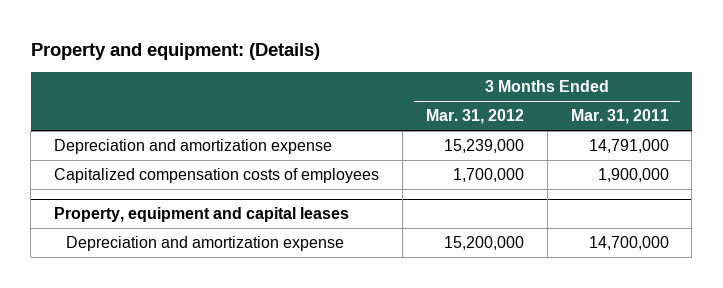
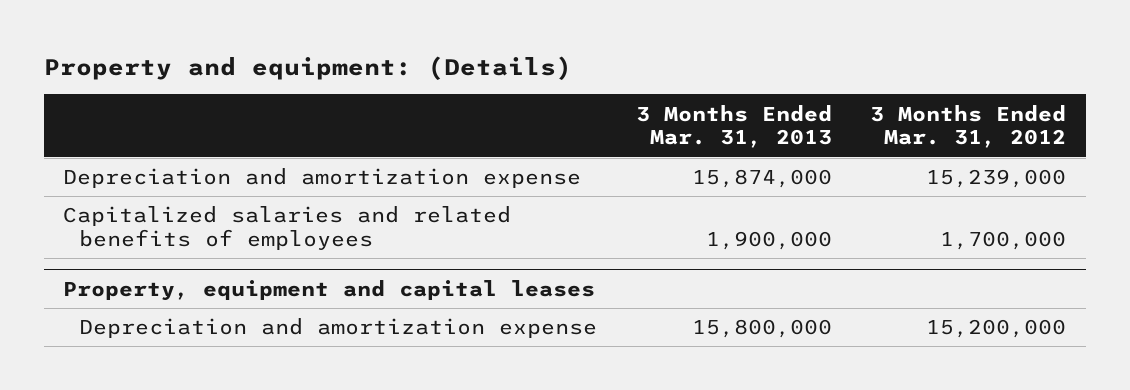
[570,109,669,125] Mar. 31, 2011 -> none
none -> [635,104,832,149] 3 Months Ended Mar. 31, 2013
[53,168,379,184] Capitalized compensation costs of employees -> [63,206,512,250] Capitalized salaries and related benefits of employees

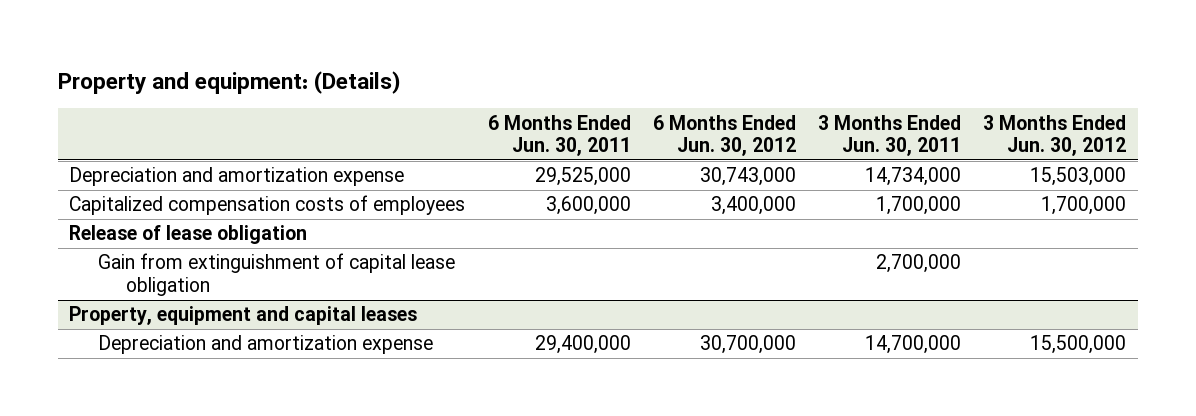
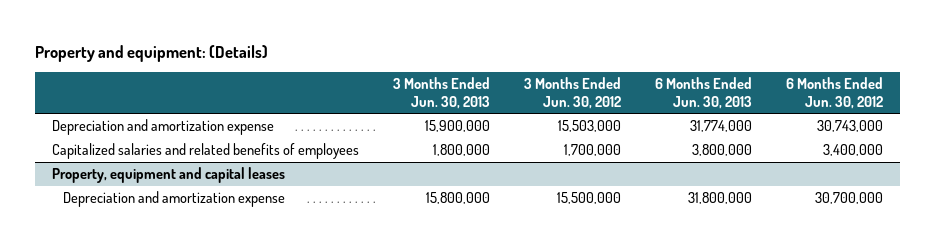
[487,114,631,157] 6 Months Ended Jun. 30, 2011 -> none
[818,114,962,157] 3 Months Ended Jun. 30, 2011 -> none
none -> [393,76,491,109] 3 Months Ended Jun. 30, 2013
none -> [655,76,753,109] 6 Months Ended Jun. 30, 2013
[69,225,308,245] Release of lease obligation -> none
[97,253,455,297] Gain from extinguishment of capital lease obligation -> none
[69,195,466,216] Capitalized compensation costs of employees -> [52,143,360,160] Capitalized salaries and related benefits of employees

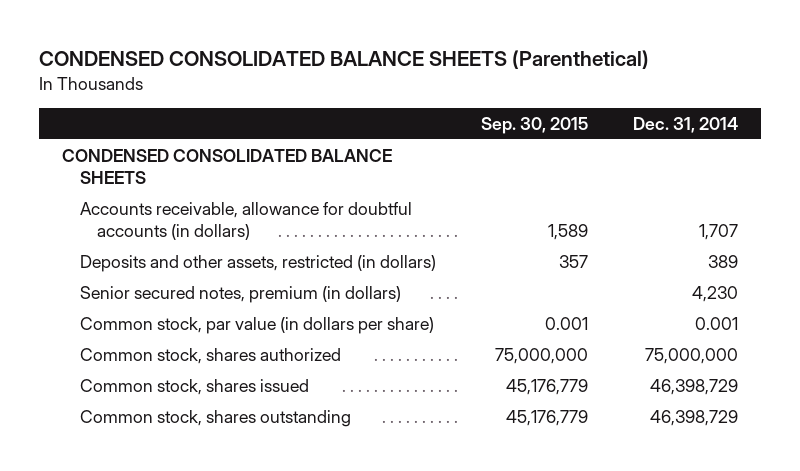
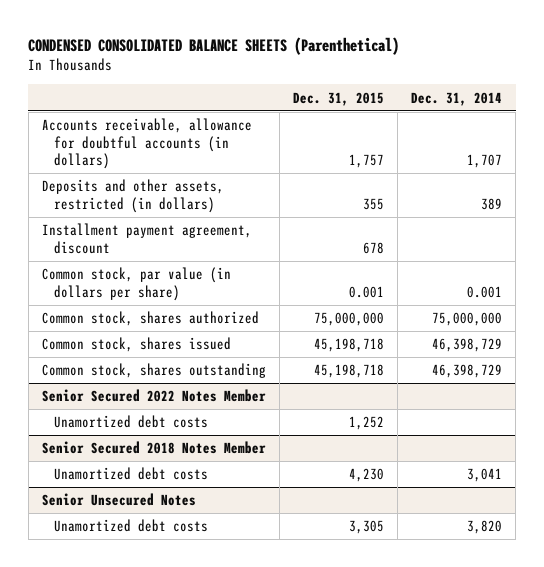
[480,116,588,134] Sep. 30, 2015 -> none
none -> [293,91,385,106] Dec. 31, 2015
[61,148,392,185] CONDENSED CONSOLIDATED BALANCE SHEETS -> none
[79,285,401,303] Senior secured notes, premium (in dollars) -> none
none -> [41,223,252,254] Installment payment agreement, discount
none -> [41,389,266,403] Senior Secured 2022 Notes Member
none -> [53,415,208,429] Unamortized debt costs
none -> [41,441,266,455] Senior Secured 2018 Notes Member
none -> [53,467,208,481] Unamortized debt costs
none -> [41,493,196,507] Senior Unsecured Notes
none -> [53,519,208,533] Unamortized debt costs

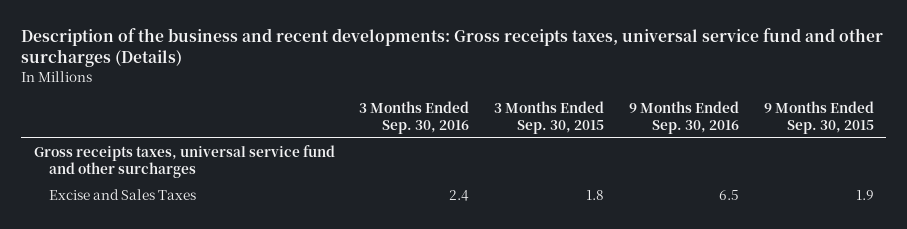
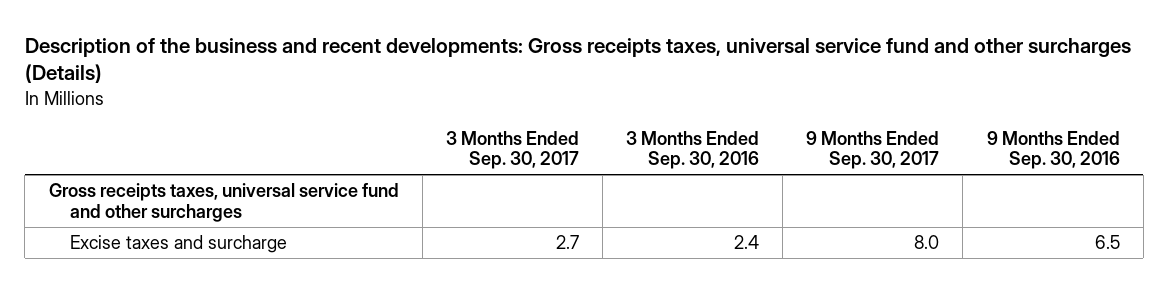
[494,100,605,134] 3 Months Ended Sep. 30, 2015 -> none
[763,100,874,134] 9 Months Ended Sep. 30, 2015 -> none
none -> [445,130,579,170] 3 Months Ended Sep. 30, 2017
none -> [806,130,940,170] 9 Months Ended Sep. 30, 2017
[49,188,197,200] Excise and Sales Taxes -> [69,235,287,254] Excise taxes and surcharge

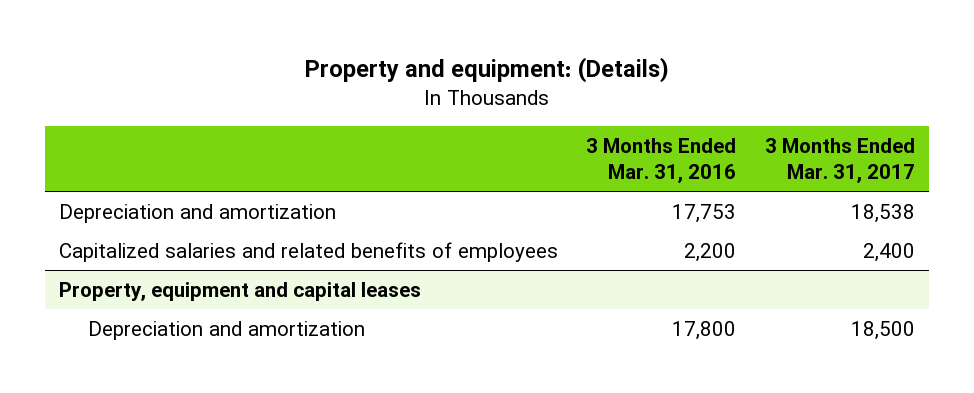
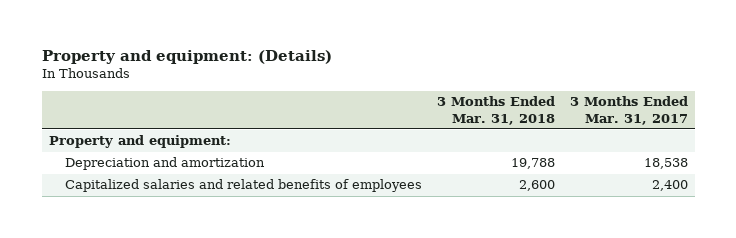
[586,137,737,184] 3 Months Ended Mar. 31, 2016 -> none
none -> [436,96,555,125] 3 Months Ended Mar. 31, 2018
none -> [48,135,231,149] Property and equipment:
[59,281,422,301] Property, equipment and capital leases -> none
[87,320,365,340] Depreciation and amortization -> none

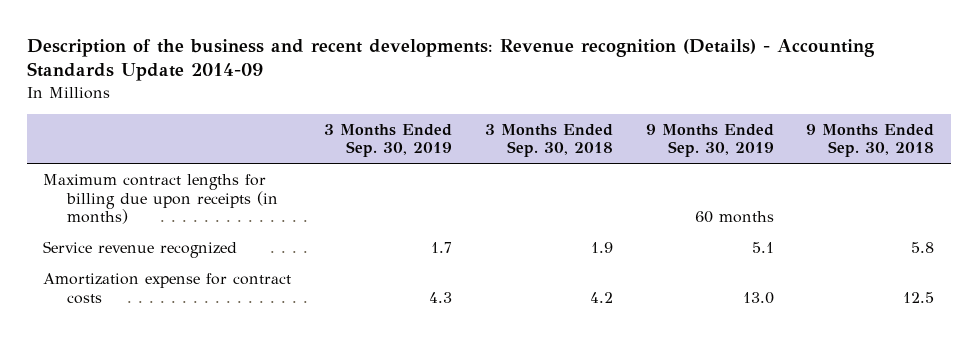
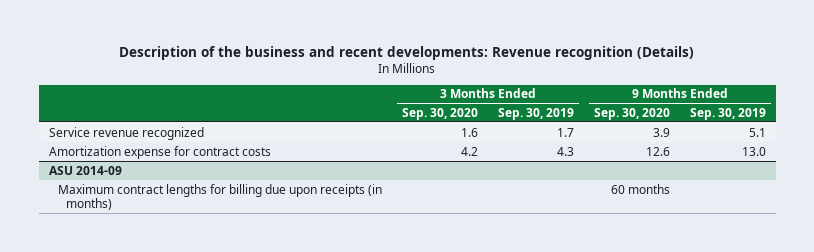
[26,38,874,82] Description of the business and recent developments: Revenue recognition (Details) - Accounting Standards Update 2014-09 -> [119,46,695,61] Description of the business and recent developments: Revenue recognition (Details)
[484,123,613,158] 3 Months Ended Sep. 30, 2018 -> none
[806,123,935,158] 9 Months Ended Sep. 30, 2018 -> none
none -> [401,107,478,120] Sep. 30, 2020
none -> [593,107,670,120] Sep. 30, 2020
[43,173,278,225] Maximum contract lengths for billing due upon receipts (in months) -> none
none -> [48,165,122,175] ASU 2014-09
none -> [57,183,382,211] Maximum contract lengths for billing due upon receipts (in months)

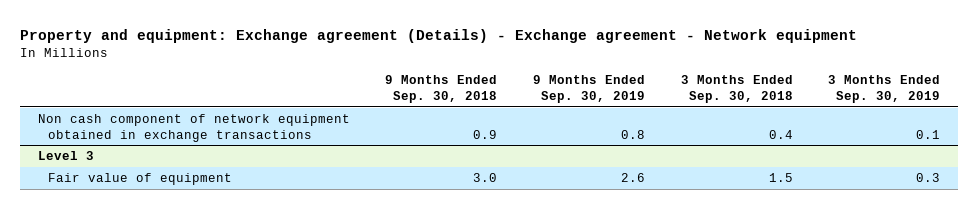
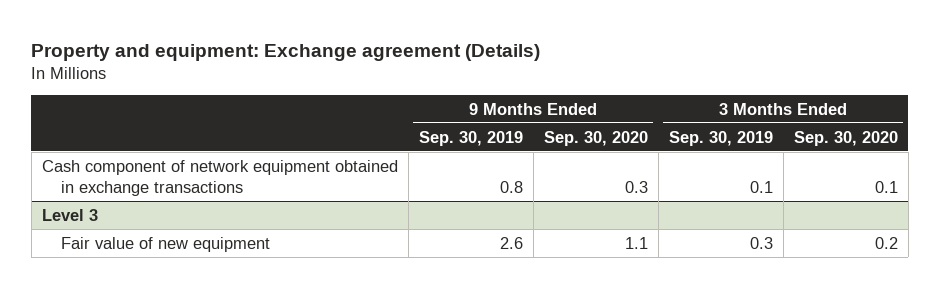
[20,28,858,43] Property and equipment: Exchange agreement (Details) - Exchange agreement - Network equipment -> [31,43,541,61] Property and equipment: Exchange agreement (Details)
[385,75,498,103] 9 Months Ended Sep. 30, 2018 -> none
[680,75,793,103] 3 Months Ended Sep. 30, 2018 -> none
none -> [543,130,648,146] Sep. 30, 2020
none -> [793,130,898,146] Sep. 30, 2020
[37,114,350,142] Non cash component of network equipment obtained in exchange transactions -> [41,159,398,196] Cash component of network equipment obtained in exchange transactions
[47,173,232,186] Fair value of equipment -> [61,236,271,252] Fair value of new equipment

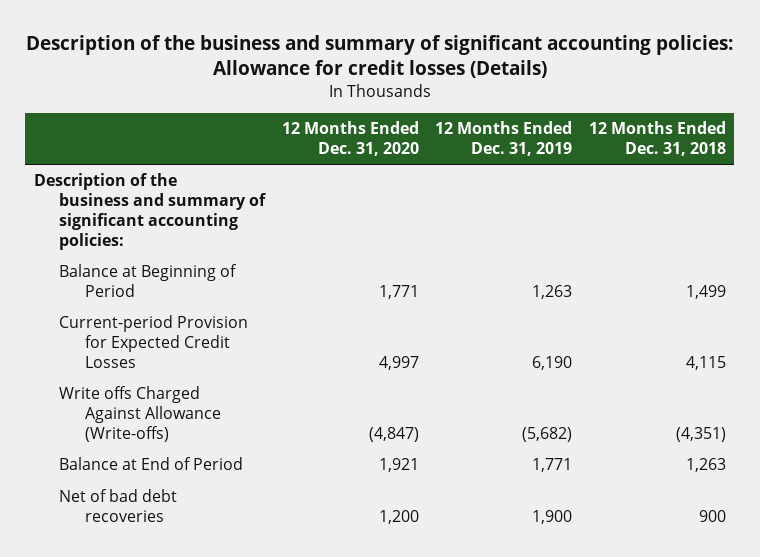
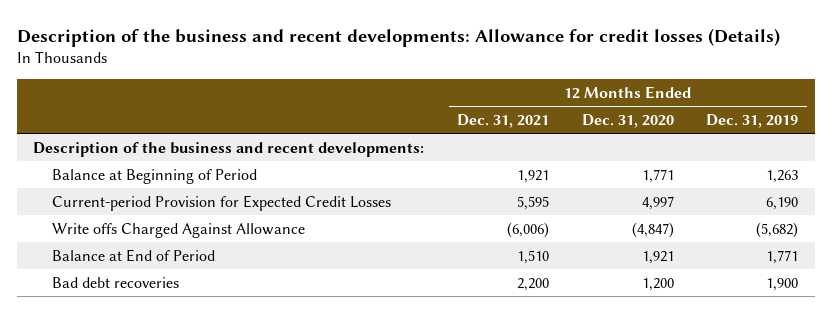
[25,35,733,79] Description of the business and summary of significant accounting policies: Allowance for credit losses (Details) -> [16,27,780,47] Description of the business and recent developments: Allowance for credit losses (Details)
[589,121,727,157] 12 Months Ended Dec. 31, 2018 -> none
none -> [457,113,550,128] Dec. 31, 2021
[33,173,267,251] Description of the business and summary of significant accounting policies: -> [33,141,425,157] Description of the business and recent developments:
[59,386,221,443] Write offs Charged Against Allowance (Write-offs) -> [52,222,306,238] Write offs Charged Against Allowance
[59,489,178,523] Net of bad debt recoveries -> [52,276,180,288] Bad debt recoveries

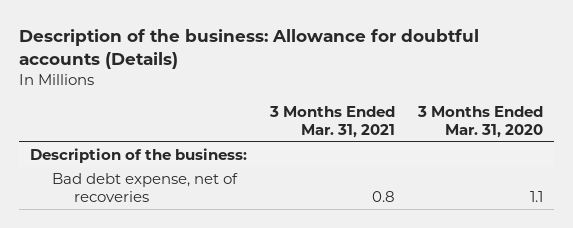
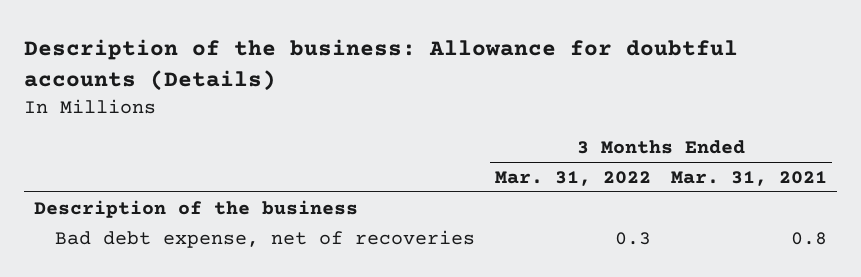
[416,106,543,139] 3 Months Ended Mar. 31, 2020 -> none
none -> [495,170,652,186] Mar. 31, 2022
[30,148,248,164] Description of the business: -> [33,199,358,218] Description of the business

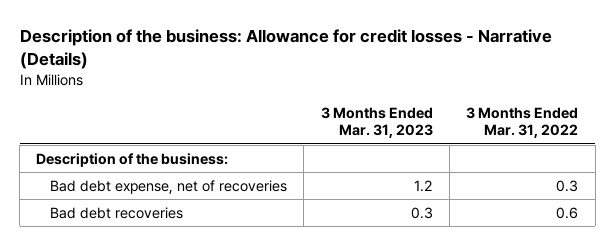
[23,38,738,91] Description of the business: Allowance for doubtful accounts (Details) -> [19,29,552,70] Description of the business: Allowance for credit losses - Narrative (Details)
[671,170,828,186] Mar. 31, 2021 -> none
none -> [320,107,433,139] 3 Months Ended Mar. 31, 2023
[33,199,358,218] Description of the business -> [36,152,229,167] Description of the business:
none -> [50,206,184,219] Bad debt recoveries

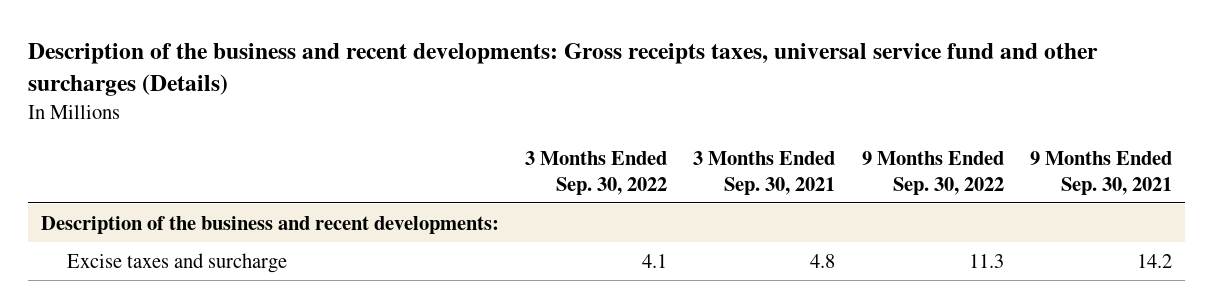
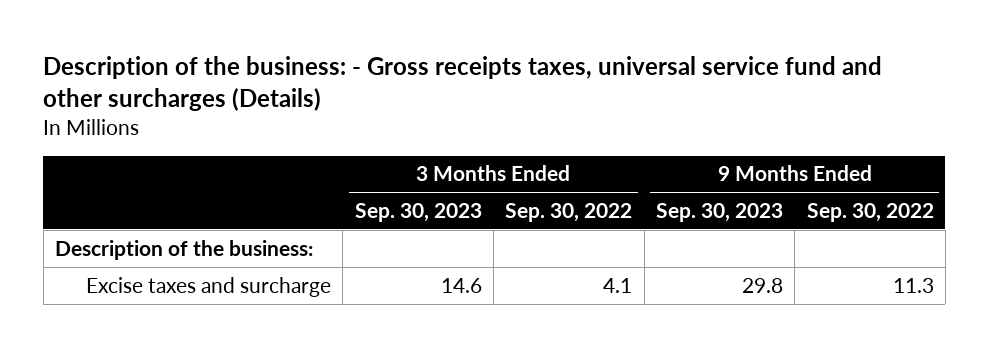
[27,43,1098,97] Description of the business and recent developments: Gross receipts taxes, universal service fund and other surcharges (Details) -> [43,56,883,112] Description of the business: - Gross receipts taxes, universal service fund and other surcharges (Details)
[693,150,836,195] 3 Months Ended Sep. 30, 2021 -> none
[1030,150,1173,195] 9 Months Ended Sep. 30, 2021 -> none
none -> [354,202,482,222] Sep. 30, 2023
none -> [655,202,783,222] Sep. 30, 2023
[40,215,499,234] Description of the business and recent developments: -> [55,239,314,260] Description of the business:

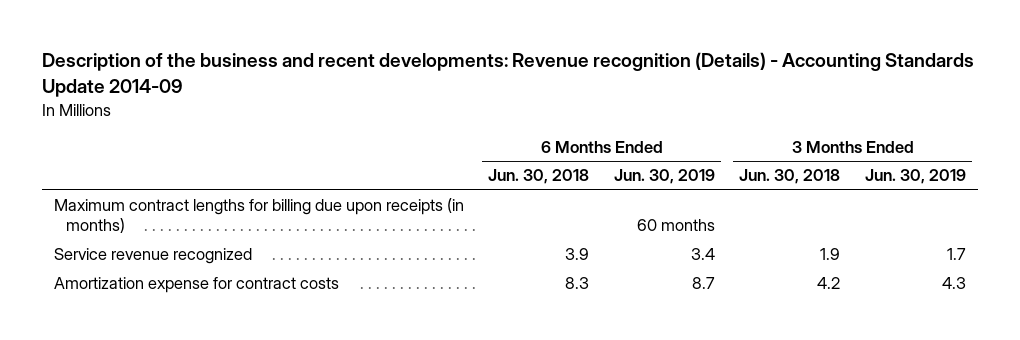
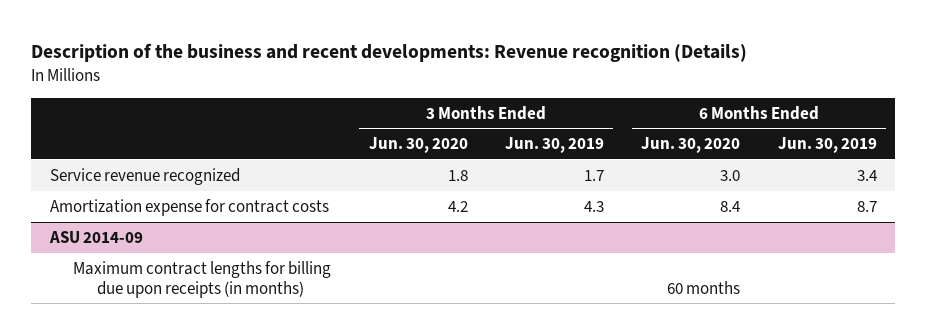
[41,52,974,98] Description of the business and recent developments: Revenue recognition (Details) - Accounting Standards Update 2014-09 -> [31,42,748,62] Description of the business and recent developments: Revenue recognition (Details)
[488,169,590,185] Jun. 30, 2018 -> none
[739,169,841,185] Jun. 30, 2018 -> none
none -> [368,137,468,154] Jun. 30, 2020
none -> [641,137,741,154] Jun. 30, 2020
[53,198,464,234] Maximum contract lengths for billing due upon receipts (in months) -> none
none -> [49,230,144,243] ASU 2014-09
none -> [73,260,332,298] Maximum contract lengths for billing due upon receipts (in months)

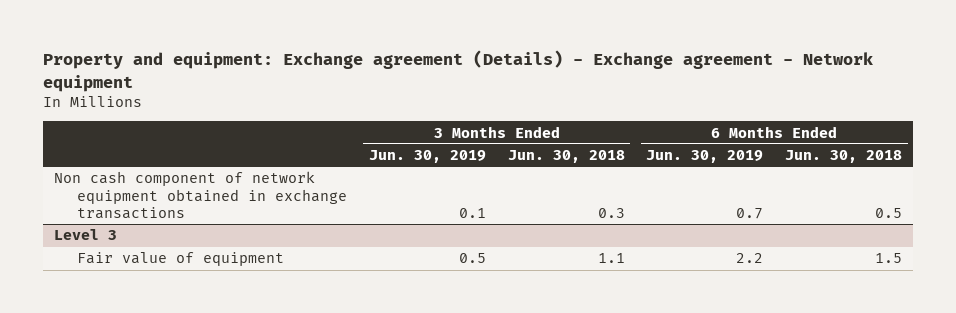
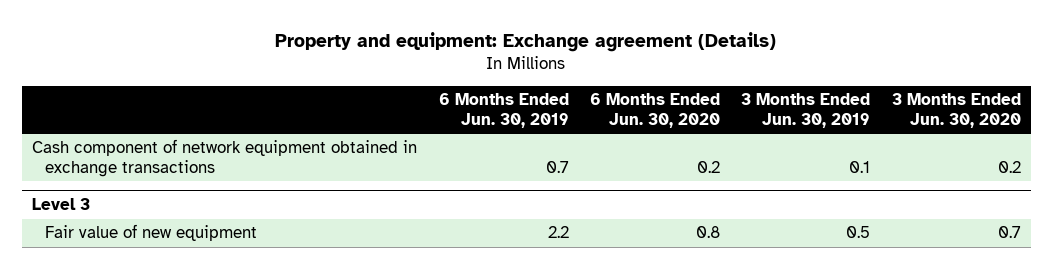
[43,50,874,92] Property and equipment: Exchange agreement (Details) - Exchange agreement - Network equipment -> [275,32,777,53] Property and equipment: Exchange agreement (Details)
[507,150,625,164] Jun. 30, 2018 -> none
[785,150,903,164] Jun. 30, 2018 -> none
none -> [589,93,720,129] 6 Months Ended Jun. 30, 2020
none -> [891,93,1021,129] 3 Months Ended Jun. 30, 2020
[54,171,347,220] Non cash component of network equipment obtained in exchange transactions -> [32,139,418,178] Cash component of network equipment obtained in exchange transactions
[76,252,284,267] Fair value of equipment -> [44,224,257,242] Fair value of new equipment

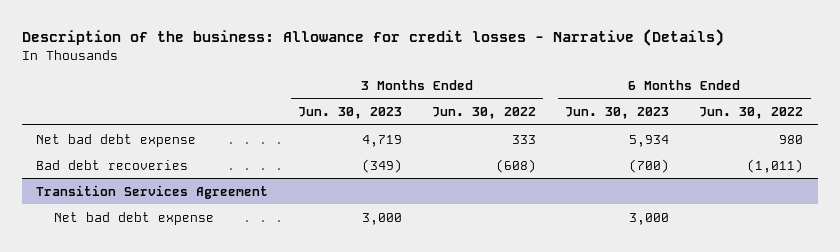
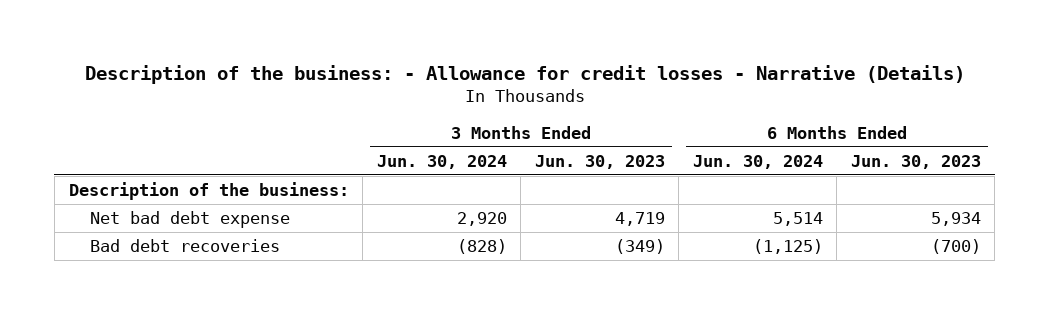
[21,28,724,46] Description of the business: Allowance for credit losses - Narrative (Details) -> [84,64,965,84] Description of the business: - Allowance for credit losses - Narrative (Details)
[431,107,536,120] Jun. 30, 2022 -> none
[699,107,804,120] Jun. 30, 2022 -> none
none -> [376,154,507,169] Jun. 30, 2024
none -> [692,154,823,169] Jun. 30, 2024
none -> [68,181,349,200] Description of the business:
[36,184,269,199] Transition Services Agreement -> none
[53,211,214,225] Net bad debt expense -> none

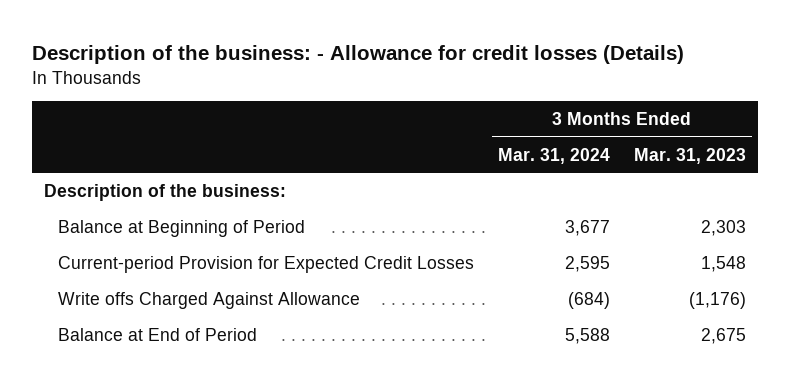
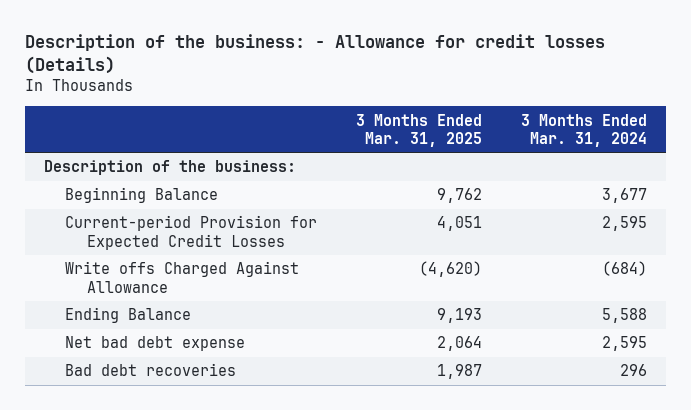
[633,147,746,164] Mar. 31, 2023 -> none
none -> [356,113,483,148] 3 Months Ended Mar. 31, 2025
[58,219,306,237] Balance at Beginning of Period -> [65,187,219,204] Beginning Balance
[58,327,258,341] Balance at End of Period -> [65,307,192,324] Ending Balance
none -> [65,336,246,352] Net bad debt expense
none -> [65,363,237,377] Bad debt recoveries

